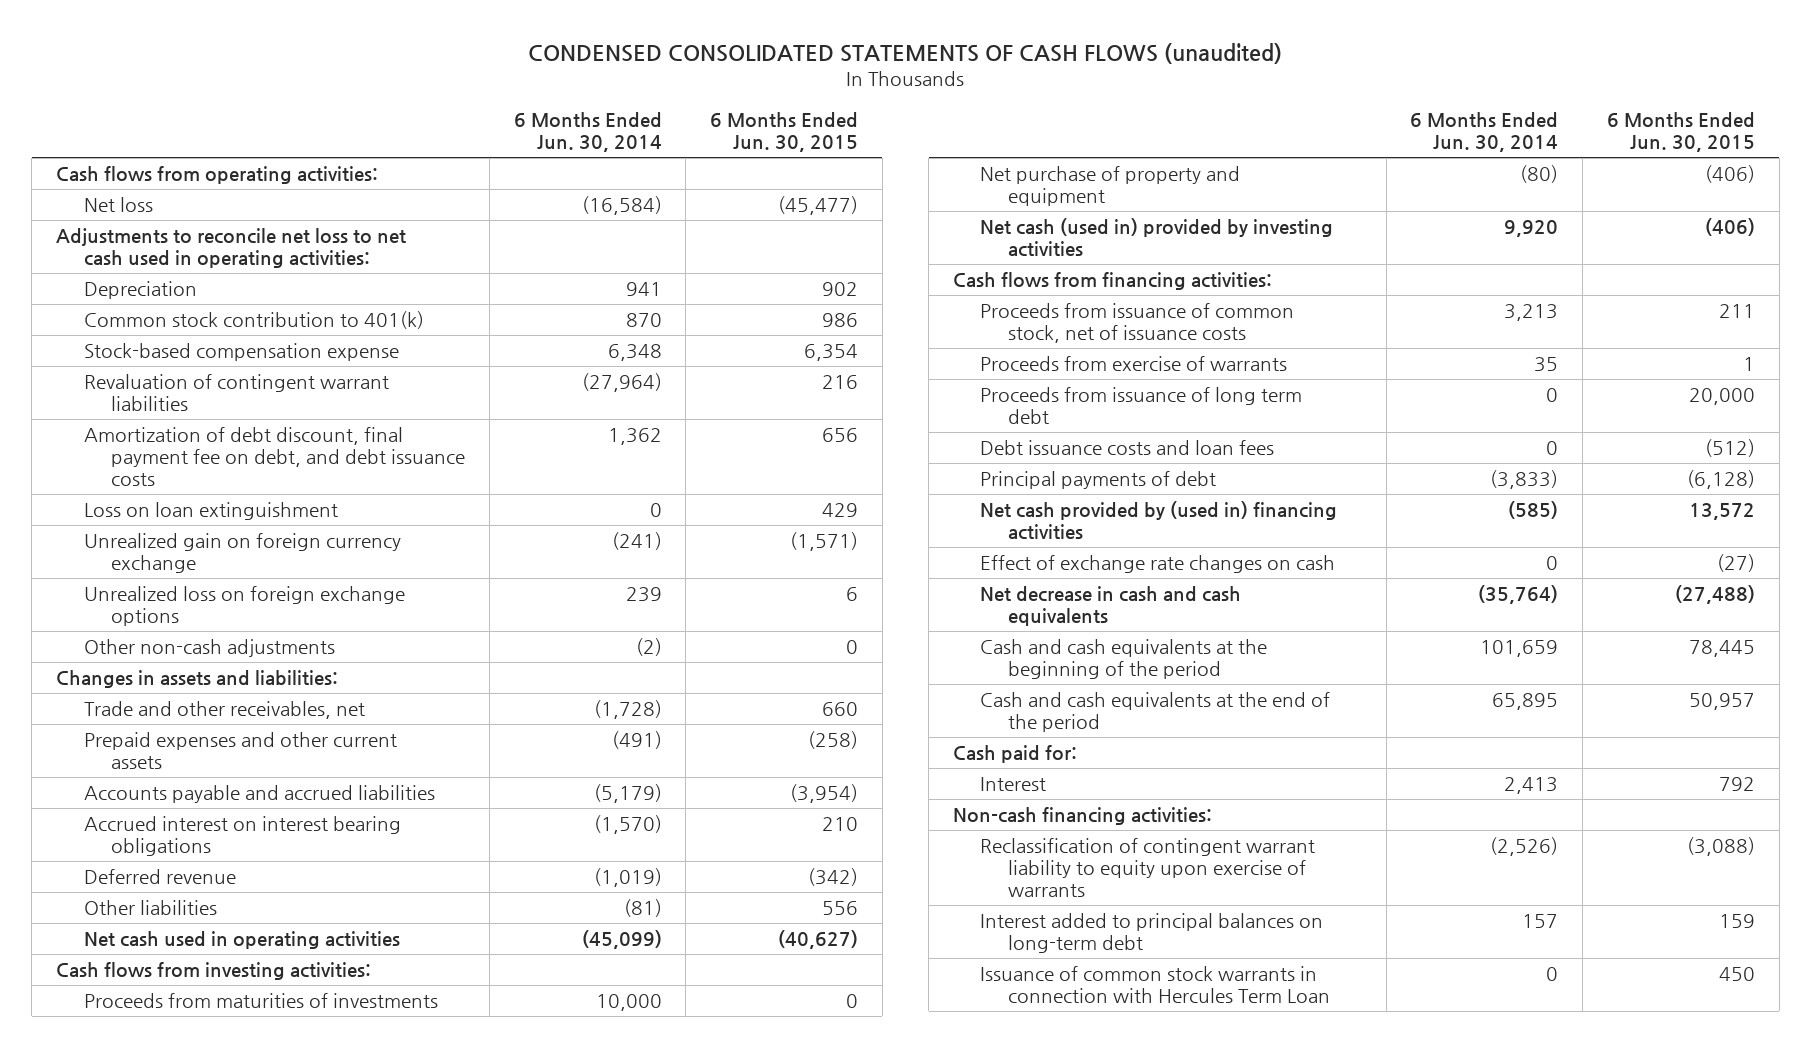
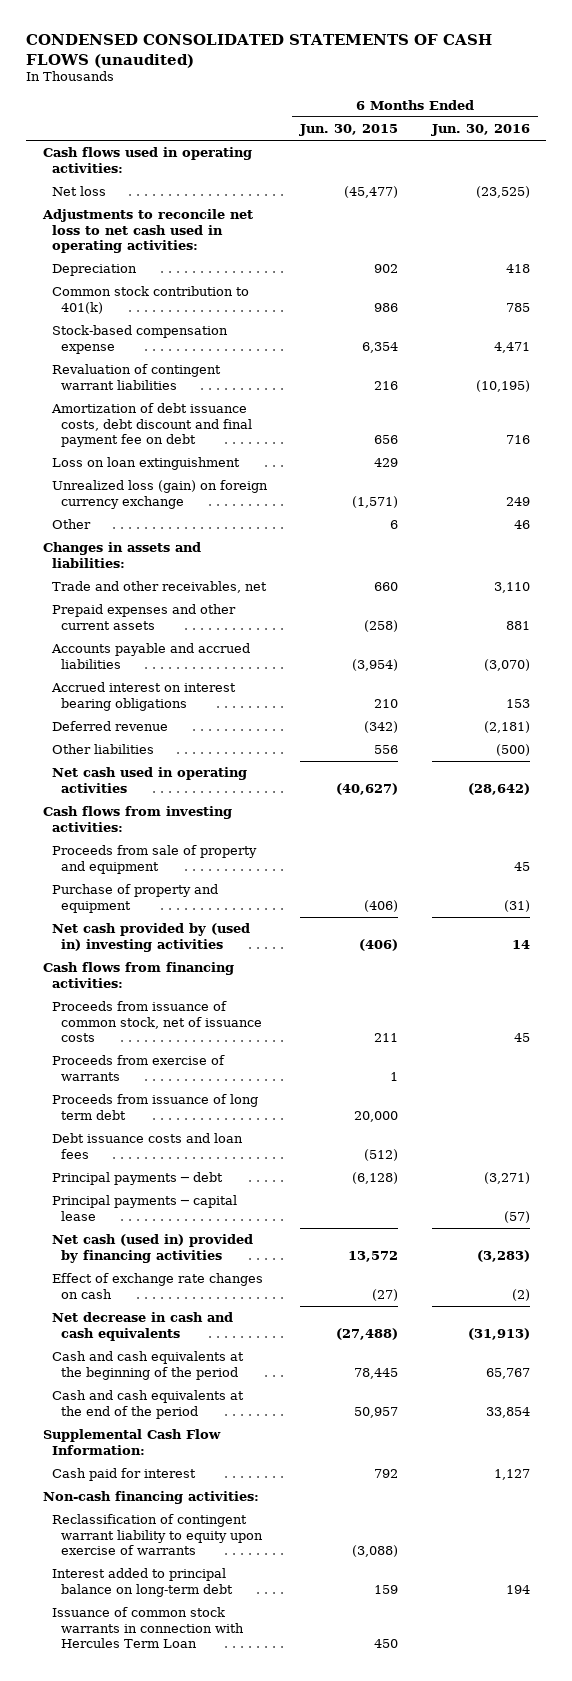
[513,112,662,152] 6 Months Ended Jun. 30, 2014 -> none
none -> [430,123,530,136] Jun. 30, 2016
[55,166,378,185] Cash flows from operating activities: -> [42,147,252,173] Cash flows used in operating activities:
[83,427,466,486] Amortization of debt discount, final payment fee on debt, and debt issuance costs -> [51,403,253,448] Amortization of debt issuance costs, debt discount and final payment fee on debt
[83,586,405,626] Unrealized loss on foreign exchange options -> none
[83,533,401,573] Unrealized gain on foreign currency exchange -> [52,480,269,509] Unrealized loss (gain) on foreign currency exchange
[83,639,335,658] Other non-cash adjustments -> [52,519,92,530] Other
[846,640,859,655] 0 -> [390,520,399,530] 6
[83,993,438,1009] Proceeds from maturities of investments -> none
none -> [52,845,258,874] Proceeds from sale of property and equipment
[980,166,1241,206] Net purchase of property and equipment -> [52,884,219,913] Purchase of property and equipment
[980,218,1334,257] Net cash (used in) provided by investing activities -> [52,923,251,952] Net cash provided by (used in) investing activities
[980,471,1217,490] Principal payments of debt -> [52,1172,224,1186] Principal payments ─ debt
none -> [52,1195,238,1221] Principal payments ─ capital lease
[980,501,1338,540] Net cash provided by (used in) financing activities -> [52,1234,254,1263] Net cash (used in) provided by financing activities
[952,745,1077,764] Cash paid for: -> none
none -> [42,1429,221,1455] Supplemental Cash Flow Information:
[980,777,1047,792] Interest -> [52,1468,197,1482] Cash paid for interest
[980,913,1324,953] Interest added to principal balances on long-term debt -> [52,1568,234,1597] Interest added to principal balance on long-term debt

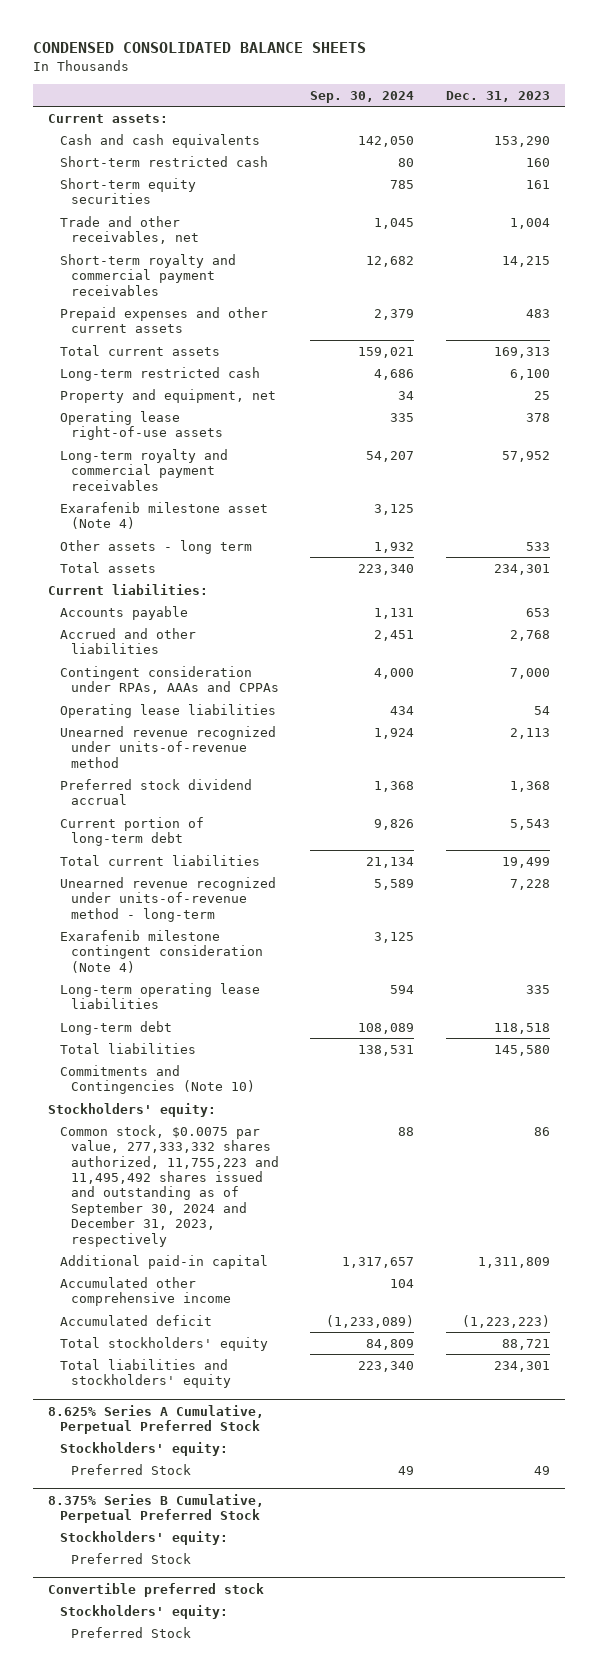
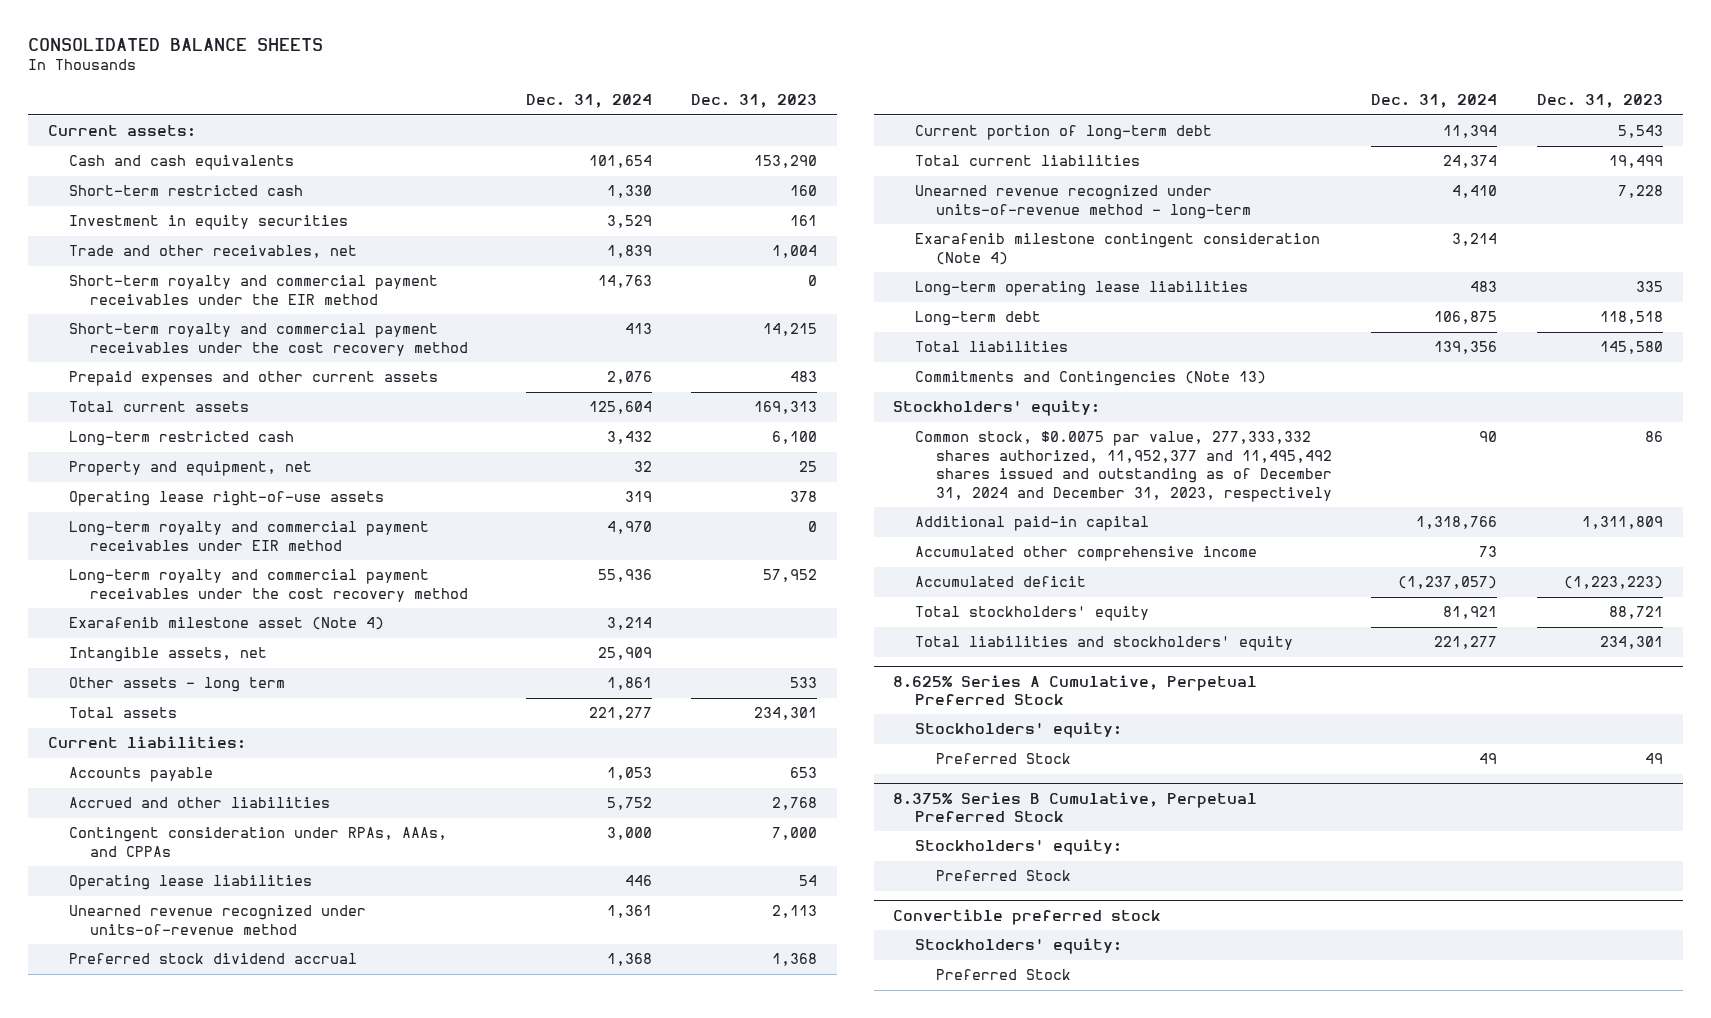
[32,42,366,54] CONDENSED CONSOLIDATED BALANCE SHEETS -> [28,37,324,51] CONSOLIDATED BALANCE SHEETS
[310,90,415,103] Sep. 30, 2024 -> none
none -> [525,94,652,109] Dec. 31, 2024
[59,177,196,205] Short-term equity securities -> [69,215,349,231] Investment in equity securities
none -> [69,275,439,305] Short-term royalty and commercial payment receivables under the EIR method
[59,253,236,296] Short-term royalty and commercial payment receivables -> [69,323,469,356] Short-term royalty and commercial payment receivables under the cost recovery method
none -> [69,521,430,551] Long-term royalty and commercial payment receivables under EIR method
[59,448,228,491] Long-term royalty and commercial payment receivables -> [69,569,469,602] Long-term royalty and commercial payment receivables under the cost recovery method
none -> [69,647,268,663] Intangible assets, net
[59,665,280,695] Contingent consideration under RPAs, AAAs and CPPAs -> [69,827,448,857] Contingent consideration under RPAs, AAAs, and CPPAs
[59,1064,256,1095] Commitments and Contingencies (Note 10) -> [914,371,1266,387] Commitments and Contingencies (Note 13)
[59,1124,280,1247] Common stock, $0.0075 par value, 277,333,332 shares authorized, 11,755,223 and 11,495,492 shares issued and outstanding as of September 30, 2024 and December 31, 2023, respectively -> [914,431,1332,502] Common stock, $0.0075 par value, 277,333,332 shares authorized, 11,952,377 and 11,495,492 shares issued and outstanding as of December 31, 2024 and December 31, 2023, respectively

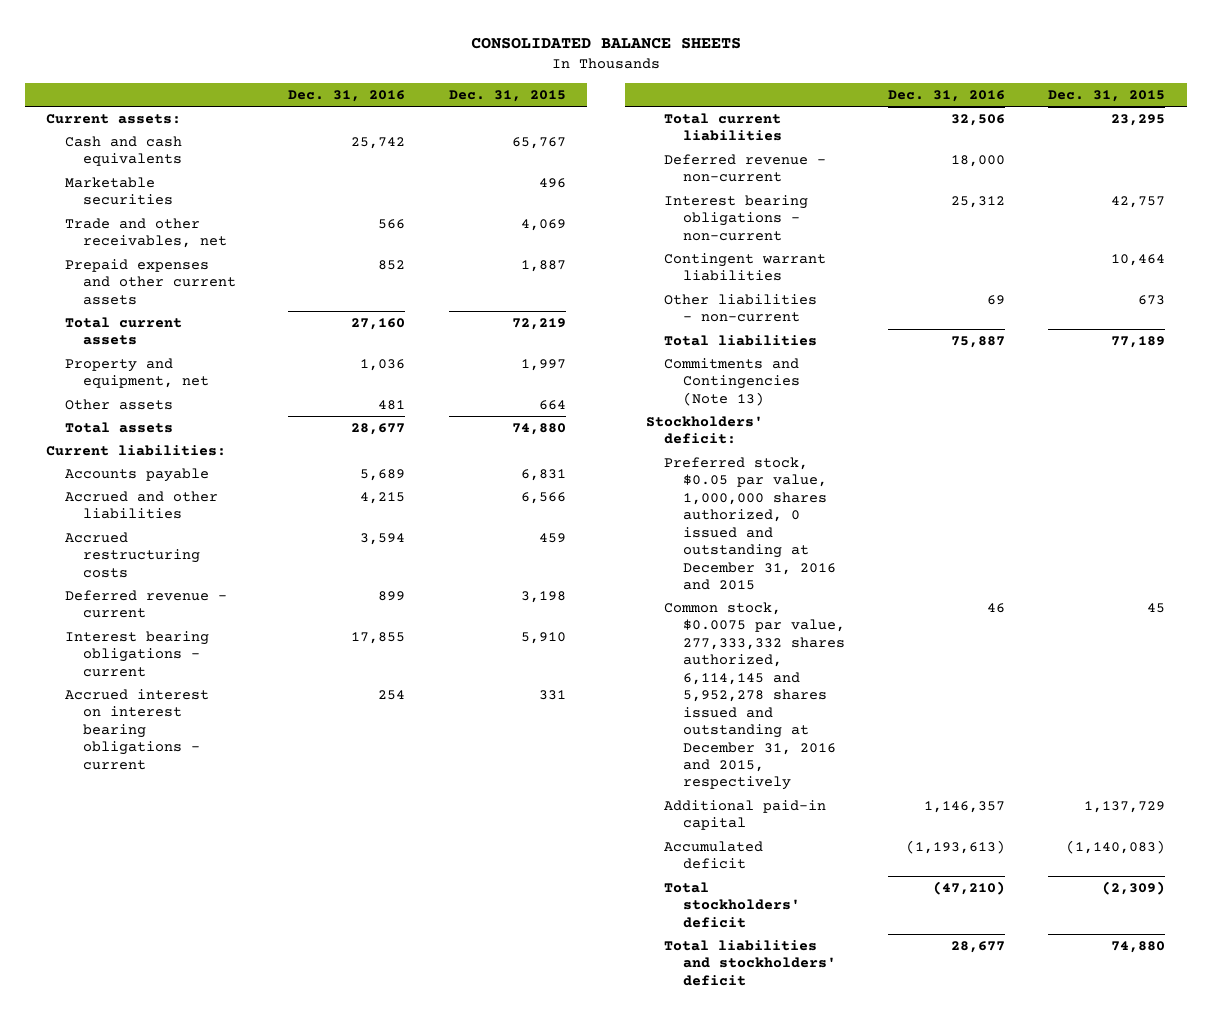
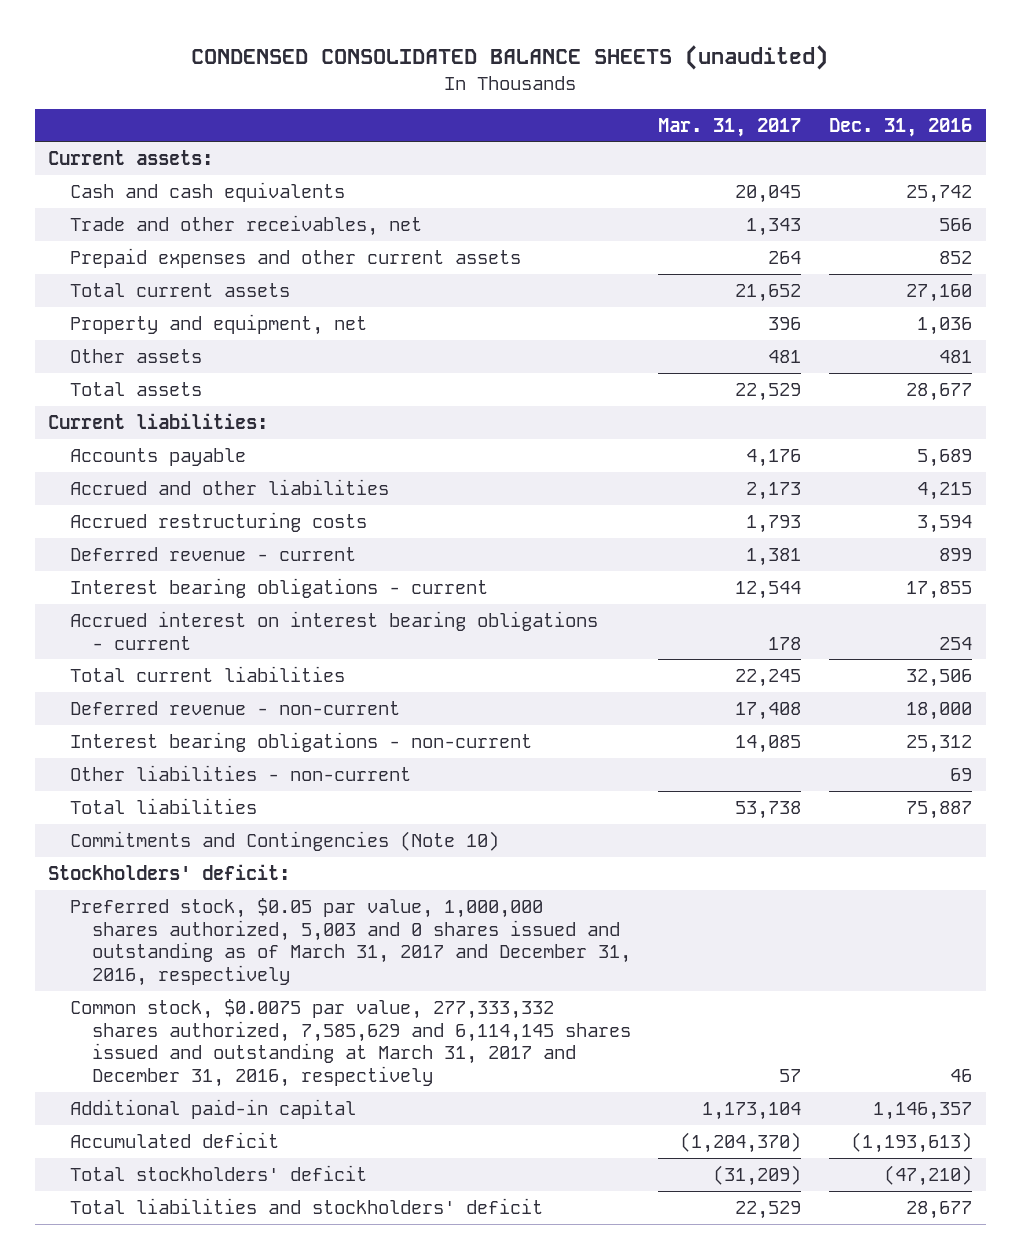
[470,36,741,49] CONSOLIDATED BALANCE SHEETS -> [191,44,829,70] CONDENSED CONSOLIDATED BALANCE SHEETS (unaudited)
[448,89,566,102] Dec. 31, 2015 -> none
none -> [658,117,802,137] Mar. 31, 2017
[64,177,173,206] Marketable securities -> none
[664,253,827,282] Contingent warrant liabilities -> none
[664,358,800,406] Commitments and Contingencies (Note 13) -> [70,831,500,852] Commitments and Contingencies (Note 10)
[664,457,836,591] Preferred stock, $0.05 par value, 1,000,000 shares authorized, 0 issued and outstanding at December 31, 2016 and 2015 -> [70,898,631,986] Preferred stock, $0.05 par value, 1,000,000 shares authorized, 5,003 and 0 shares issued and outstanding as of March 31, 2017 and December 31, 2016, respectively
[664,602,845,791] Common stock, $0.0075 par value, 277,333,332 shares authorized, 6,114,145 and 5,952,278 shares issued and outstanding at December 31, 2016 and 2015, respectively -> [70,999,631,1087] Common stock, $0.0075 par value, 277,333,332 shares authorized, 7,585,629 and 6,114,145 shares issued and outstanding at March 31, 2017 and December 31, 2016, respectively

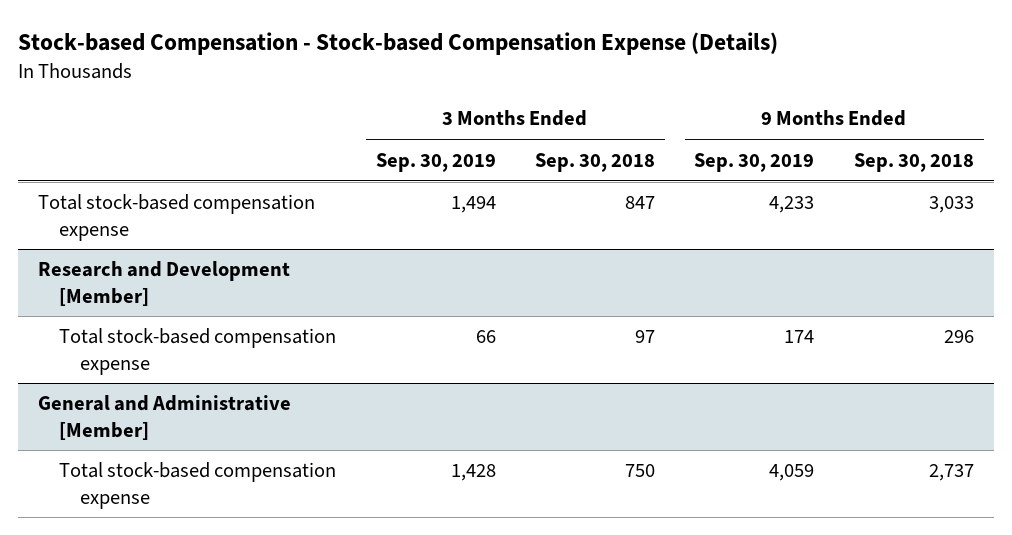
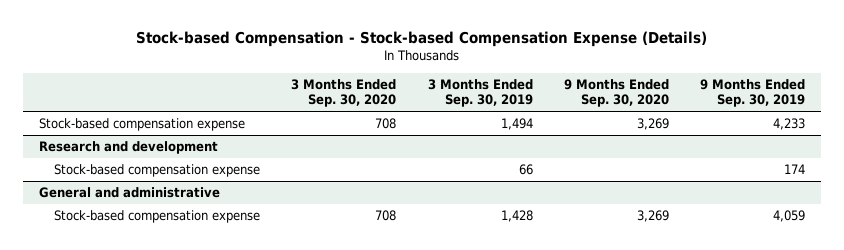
[534,152,655,172] Sep. 30, 2018 -> none
[853,152,974,172] Sep. 30, 2018 -> none
none -> [291,79,397,108] 3 Months Ended Sep. 30, 2020
none -> [564,79,670,108] 9 Months Ended Sep. 30, 2020
[38,194,316,241] Total stock-based compensation expense -> [38,118,245,132] Stock-based compensation expense
[38,261,291,306] Research and Development [Member] -> [38,141,218,155] Research and development
[59,328,337,375] Total stock-based compensation expense -> [53,164,260,178] Stock-based compensation expense
[38,395,292,440] General and Administrative [Member] -> [38,187,220,199] General and administrative
[59,462,337,509] Total stock-based compensation expense -> [53,210,260,224] Stock-based compensation expense

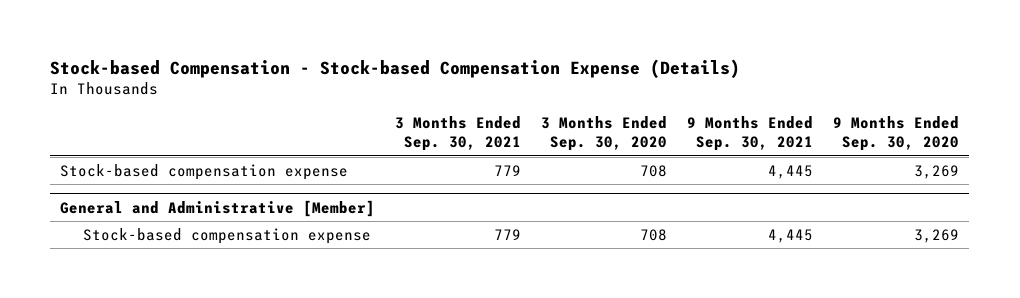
[427,79,533,108] 3 Months Ended Sep. 30, 2019 -> none
[700,79,806,108] 9 Months Ended Sep. 30, 2019 -> none
none -> [395,115,522,152] 3 Months Ended Sep. 30, 2021
none -> [687,115,814,152] 9 Months Ended Sep. 30, 2021
[38,141,218,155] Research and development -> none
[53,164,260,178] Stock-based compensation expense -> none
[38,187,220,199] General and administrative -> [60,199,376,217] General and Administrative [Member]

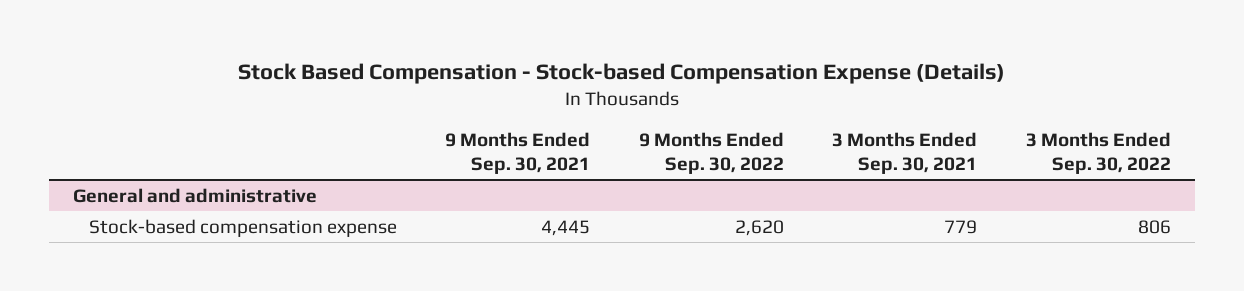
[50,58,741,78] Stock-based Compensation - Stock-based Compensation Expense (Details) -> [238,62,1006,84] Stock Based Compensation - Stock-based Compensation Expense (Details)
[541,115,668,152] 3 Months Ended Sep. 30, 2020 -> none
[833,115,960,152] 9 Months Ended Sep. 30, 2020 -> none
none -> [638,131,784,174] 9 Months Ended Sep. 30, 2022
none -> [1025,131,1171,174] 3 Months Ended Sep. 30, 2022
[60,163,349,180] Stock-based compensation expense -> none
[60,199,376,217] General and Administrative [Member] -> [73,187,318,203] General and administrative

